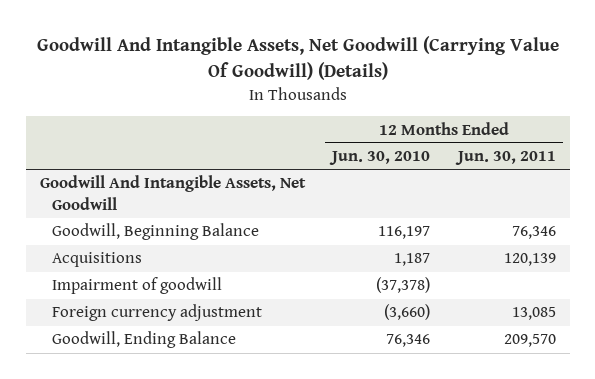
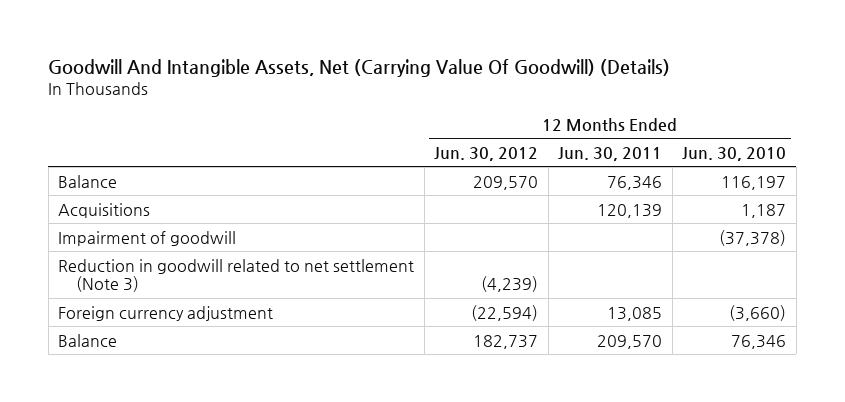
[36,36,559,81] Goodwill And Intangible Assets, Net Goodwill (Carrying Value Of Goodwill) (Details) -> [48,58,671,77] Goodwill And Intangible Assets, Net (Carrying Value Of Goodwill) (Details)
none -> [434,146,539,161] Jun. 30, 2012
[39,175,306,210] Goodwill And Intangible Assets, Net Goodwill -> none
[52,223,260,241] Goodwill, Beginning Balance -> [58,174,118,188] Balance
none -> [58,258,415,293] Reduction in goodwill related to net settlement (Note 3)
[52,331,237,349] Goodwill, Ending Balance -> [58,333,118,347] Balance

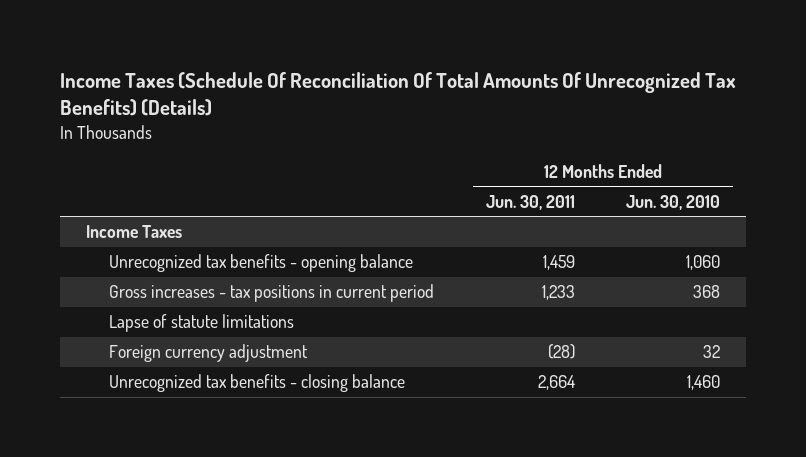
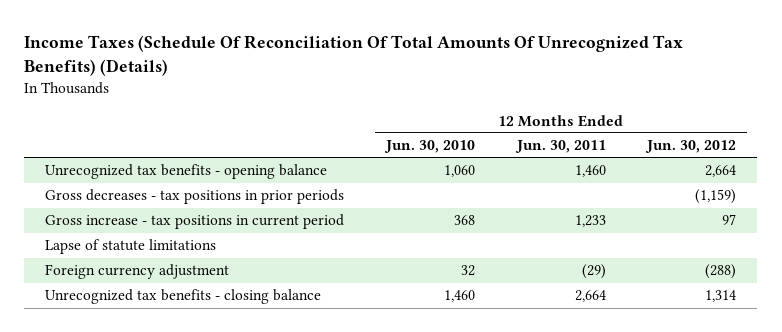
none -> [645,140,737,154] Jun. 30, 2012
[86,225,183,239] Income Taxes -> none
[542,255,575,271] 1,459 -> [574,165,606,178] 1,460
none -> [45,189,345,205] Gross decreases - tax positions in prior periods
[109,284,435,303] Gross increases - tax positions in current period -> [45,214,345,230] Gross increase - tax positions in current period
[547,344,575,360] (28) -> [581,264,606,280] (29)

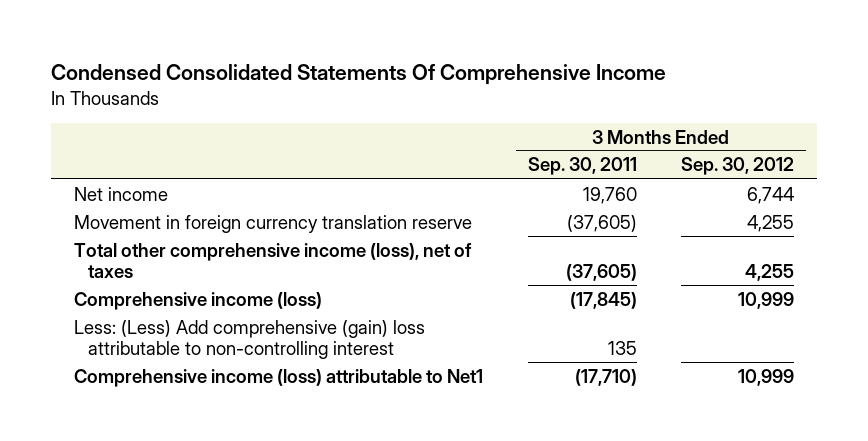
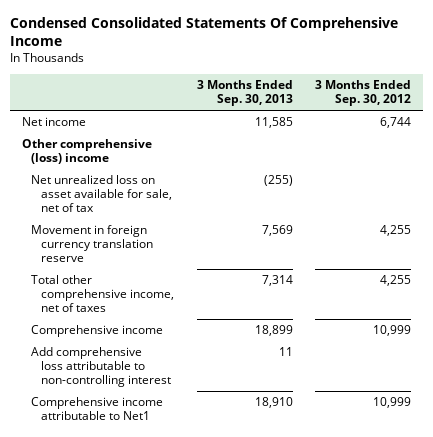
[527,157,637,176] Sep. 30, 2011 -> none
none -> [196,80,293,107] 3 Months Ended Sep. 30, 2013
none -> [21,139,152,165] Other comprehensive (loss) income
none -> [31,175,172,213] Net unrealized loss on asset available for sale, net of tax
[73,242,472,279] Total other comprehensive income (loss), net of taxes -> [31,275,174,313] Total other comprehensive income, net of taxes
[73,291,322,310] Comprehensive income (loss) -> [31,325,164,338] Comprehensive income
[73,319,425,360] Less: (Less) Add comprehensive (gain) loss attributable to non-controlling interest -> [31,347,171,388] Add comprehensive loss attributable to non-controlling interest
[73,368,483,387] Comprehensive income (loss) attributable to Net1 -> [31,397,164,421] Comprehensive income attributable to Net1

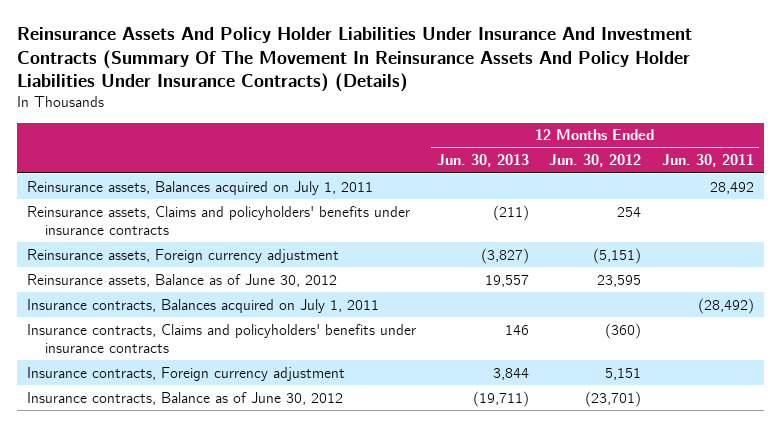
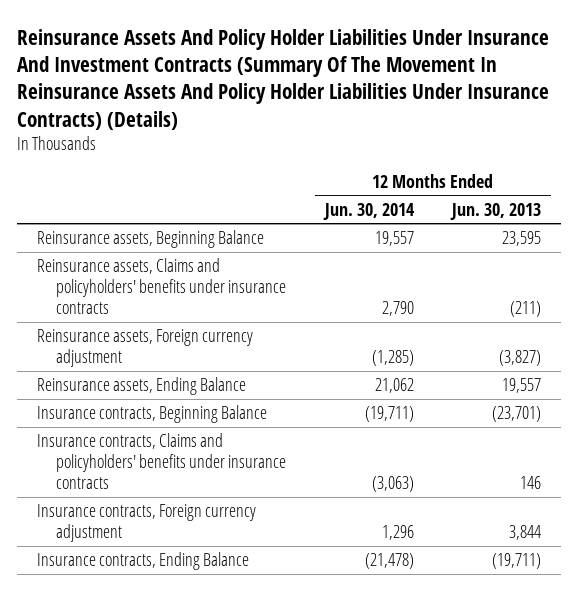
[549,154,642,168] Jun. 30, 2012 -> none
[661,154,754,168] Jun. 30, 2011 -> none
none -> [322,202,415,220] Jun. 30, 2014
[27,180,374,195] Reinsurance assets, Balances acquired on July 1, 2011 -> none
none -> [36,230,264,249] Reinsurance assets, Beginning Balance
[27,298,380,313] Insurance contracts, Balances acquired on July 1, 2011 -> none
[27,273,338,287] Reinsurance assets, Balance as of June 30, 2012 -> [36,377,246,396] Reinsurance assets, Ending Balance
none -> [36,405,267,424] Insurance contracts, Beginning Balance
[27,391,344,405] Insurance contracts, Balance as of June 30, 2012 -> [36,552,249,571] Insurance contracts, Ending Balance

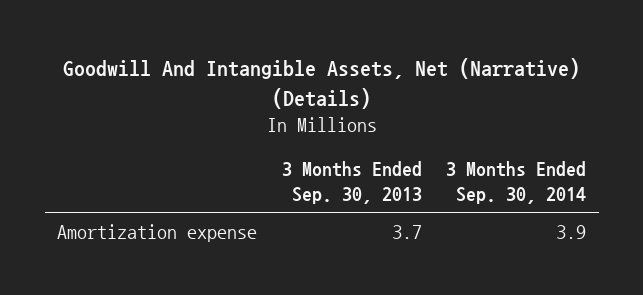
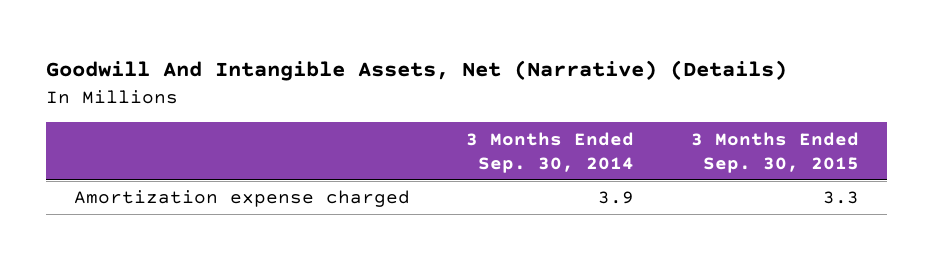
[281,160,422,204] 3 Months Ended Sep. 30, 2013 -> none
none -> [690,131,859,174] 3 Months Ended Sep. 30, 2015
[57,223,258,242] Amortization expense -> [74,190,411,208] Amortization expense charged

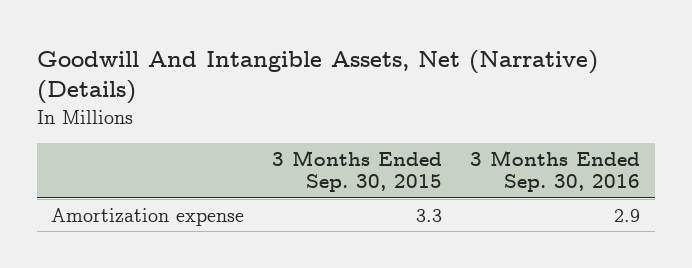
[466,131,635,174] 3 Months Ended Sep. 30, 2014 -> none
none -> [470,149,641,193] 3 Months Ended Sep. 30, 2016
[74,190,411,208] Amortization expense charged -> [51,207,245,226] Amortization expense

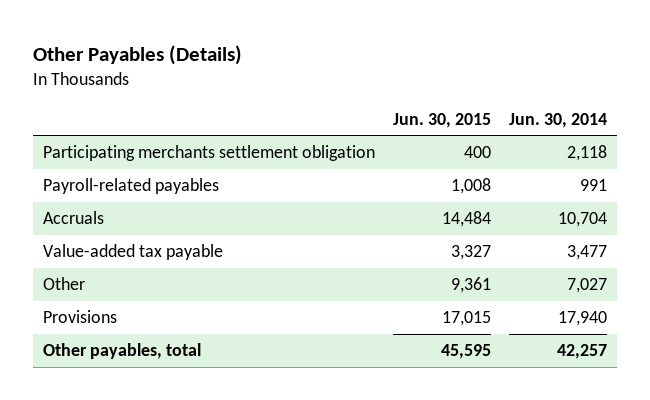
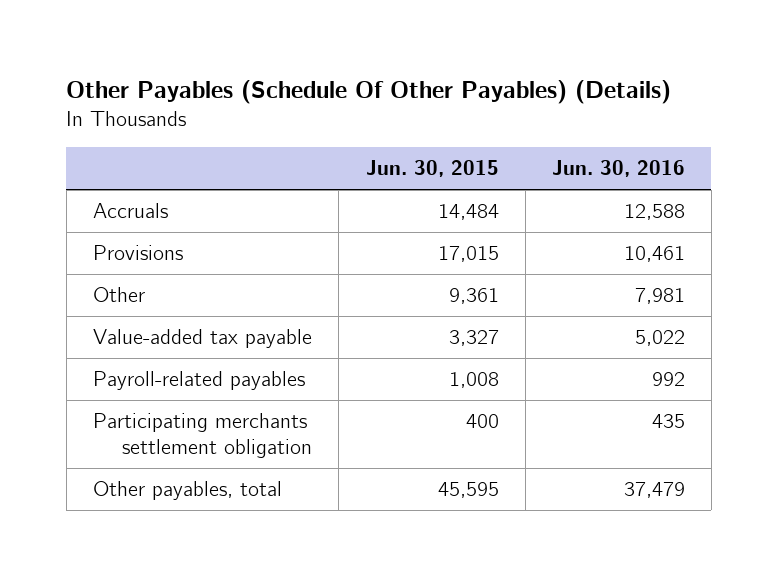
[33,44,243,65] Other Payables (Details) -> [66,80,672,105] Other Payables (Schedule Of Other Payables) (Details)
[509,112,608,128] Jun. 30, 2014 -> none
none -> [551,160,685,178] Jun. 30, 2016
[42,277,85,291] Other -> [92,287,145,303] Other
[42,244,223,261] Value-added tax payable -> [92,329,312,349] Value-added tax payable
[42,178,219,195] Payroll-related payables -> [92,371,305,391] Payroll-related payables
[42,145,375,162] Participating merchants settlement obligation -> [92,413,313,459] Participating merchants settlement obligation

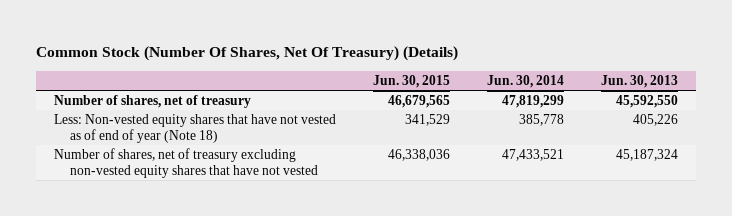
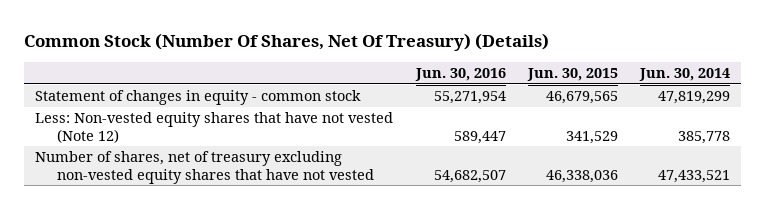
[600,74,678,88] Jun. 30, 2013 -> none
none -> [414,68,506,82] Jun. 30, 2016
[54,95,252,109] Number of shares, net of treasury -> [35,90,362,106] Statement of changes in equity - common stock
[54,114,337,144] Less: Non-vested equity shares that have not vested as of end of year (Note 18) -> [35,112,394,143] Less: Non-vested equity shares that have not vested (Note 12)

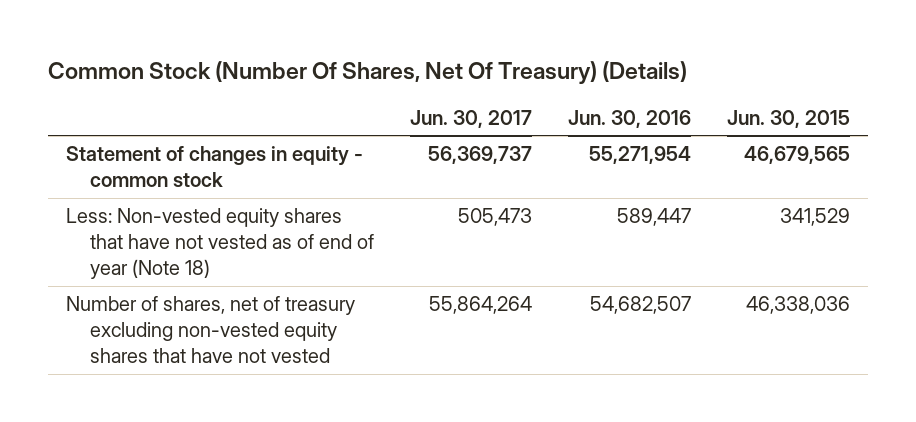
[639,68,731,82] Jun. 30, 2014 -> none
none -> [410,109,533,128] Jun. 30, 2017
[35,112,394,143] Less: Non-vested equity shares that have not vested (Note 12) -> [65,208,375,280] Less: Non-vested equity shares that have not vested as of end of year (Note 18)

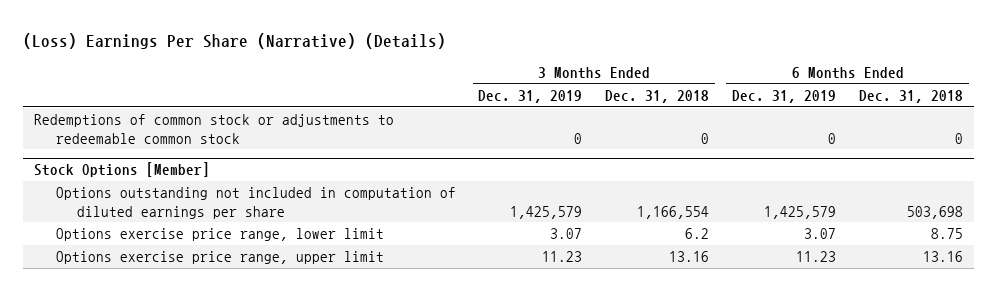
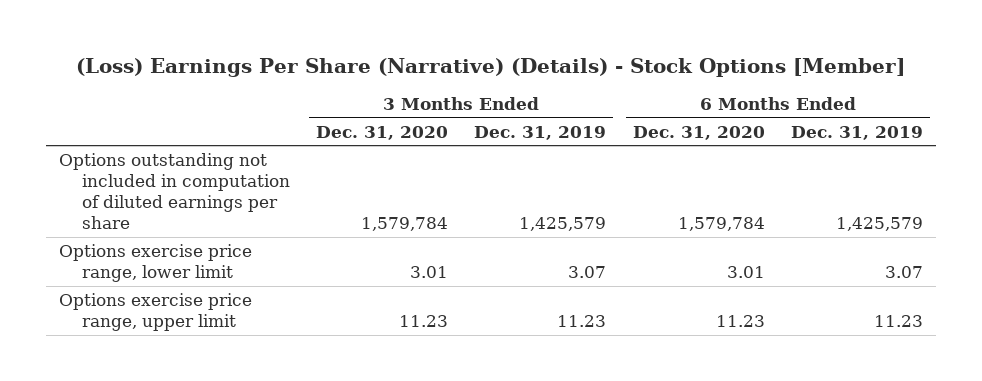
[22,32,446,49] (Loss) Earnings Per Share (Narrative) (Details) -> [76,57,906,77] (Loss) Earnings Per Share (Narrative) (Details) - Stock Options [Member]
[605,89,710,103] Dec. 31, 2018 -> none
[858,89,963,103] Dec. 31, 2018 -> none
none -> [316,125,449,140] Dec. 31, 2020
none -> [632,125,765,140] Dec. 31, 2020
[34,114,395,144] Redemptions of common stock or adjustments to redeemable common stock -> none
[34,162,211,178] Stock Options [Member] -> none

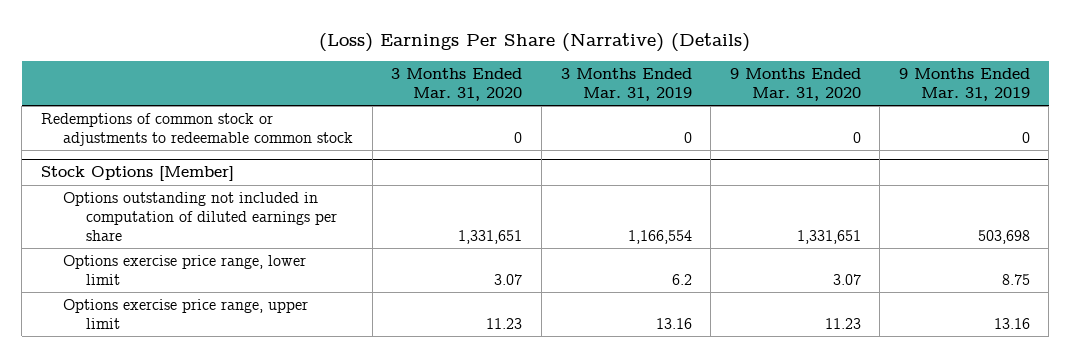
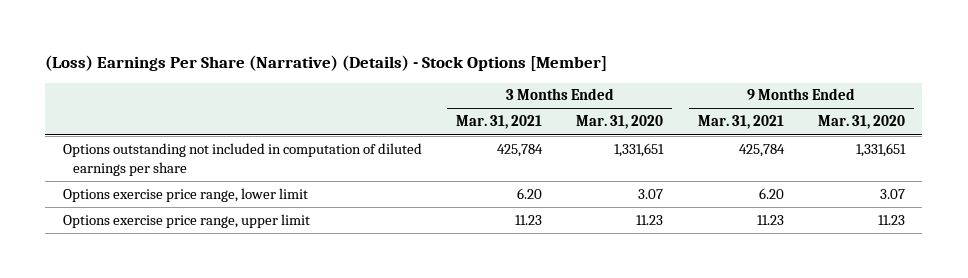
[319,32,751,52] (Loss) Earnings Per Share (Narrative) (Details) -> [45,54,608,71] (Loss) Earnings Per Share (Narrative) (Details) - Stock Options [Member]
[560,68,692,102] 3 Months Ended Mar. 31, 2019 -> none
[898,68,1030,102] 9 Months Ended Mar. 31, 2019 -> none
none -> [455,115,542,130] Mar. 31, 2021
none -> [697,115,784,130] Mar. 31, 2021
[41,112,354,146] Redemptions of common stock or adjustments to redeemable common stock -> none
[41,166,235,182] Stock Options [Member] -> none

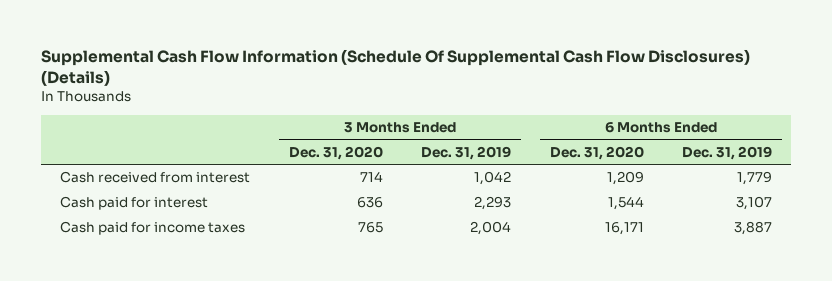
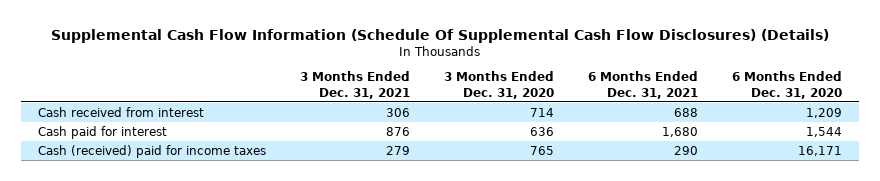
[421,145,512,160] Dec. 31, 2019 -> none
[681,145,772,160] Dec. 31, 2019 -> none
none -> [300,71,411,99] 3 Months Ended Dec. 31, 2021
none -> [588,71,699,99] 6 Months Ended Dec. 31, 2021
[60,221,246,236] Cash paid for income taxes -> [38,144,267,158] Cash (received) paid for income taxes

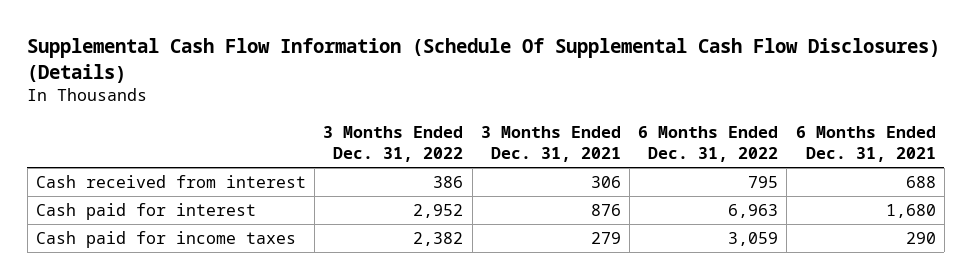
[444,71,555,99] 3 Months Ended Dec. 31, 2020 -> none
[732,71,843,99] 6 Months Ended Dec. 31, 2020 -> none
none -> [323,125,464,163] 3 Months Ended Dec. 31, 2022
none -> [638,125,779,163] 6 Months Ended Dec. 31, 2022
[38,144,267,158] Cash (received) paid for income taxes -> [36,230,297,248] Cash paid for income taxes

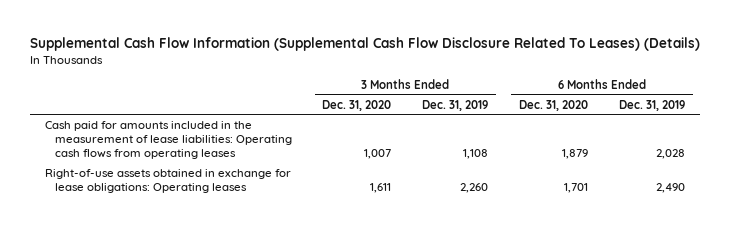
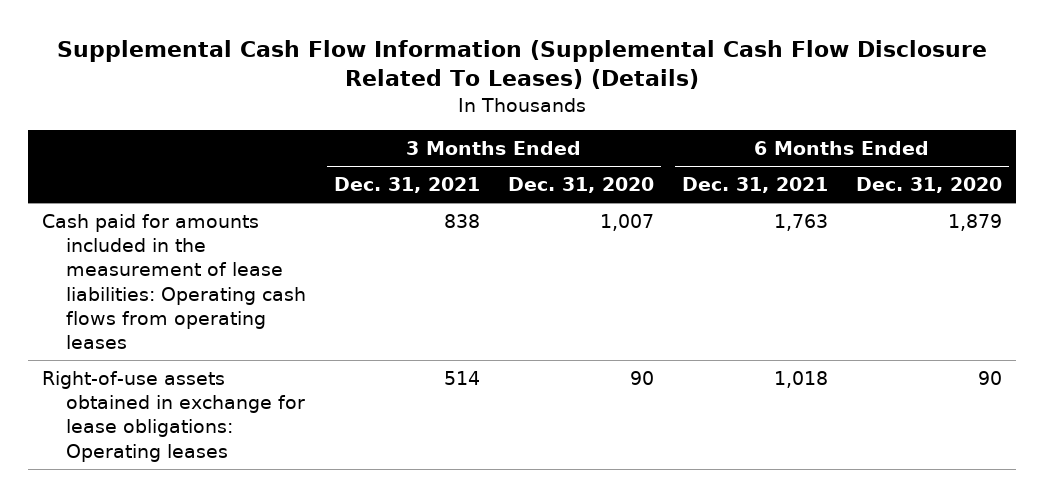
[422,99,489,111] Dec. 31, 2019 -> none
[618,99,685,111] Dec. 31, 2019 -> none
none -> [333,177,480,194] Dec. 31, 2021
none -> [681,177,828,194] Dec. 31, 2021
[370,183,392,194] 1,611 -> [629,370,654,385] 90
[564,183,589,194] 1,701 -> [977,370,1002,385] 90

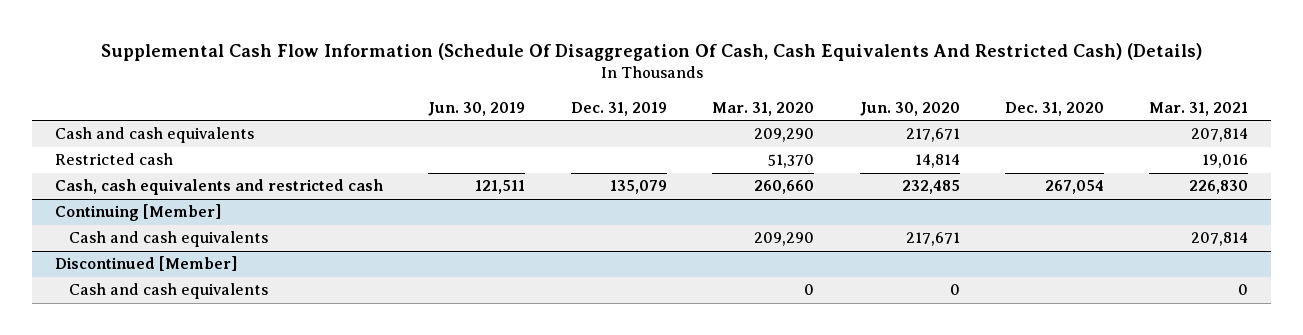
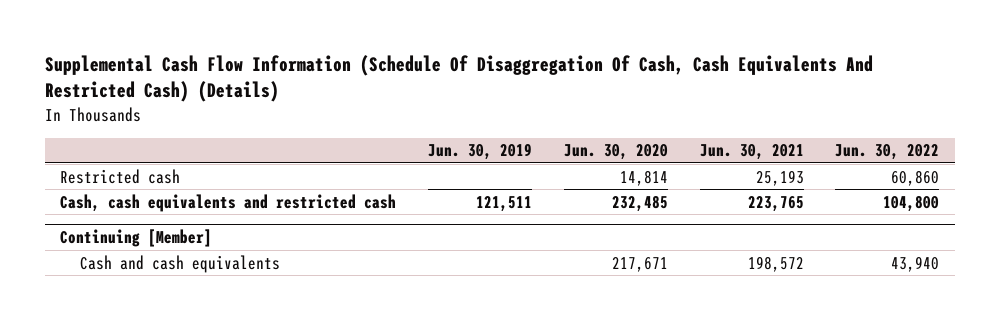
[570,101,667,116] Dec. 31, 2019 -> none
[712,101,815,116] Mar. 31, 2020 -> none
[1004,101,1104,116] Dec. 31, 2020 -> none
[1149,101,1249,116] Mar. 31, 2021 -> none
none -> [699,144,804,161] Jun. 30, 2021
none -> [835,144,940,161] Jun. 30, 2022
[55,127,255,144] Cash and cash equivalents -> none
[55,256,238,272] Discontinued [Member] -> none
[68,283,268,300] Cash and cash equivalents -> none

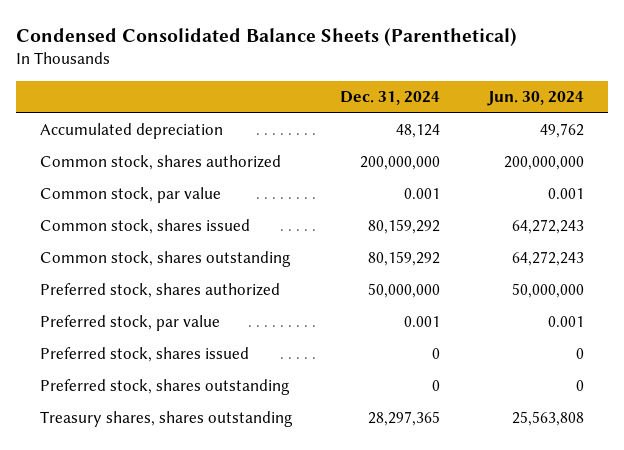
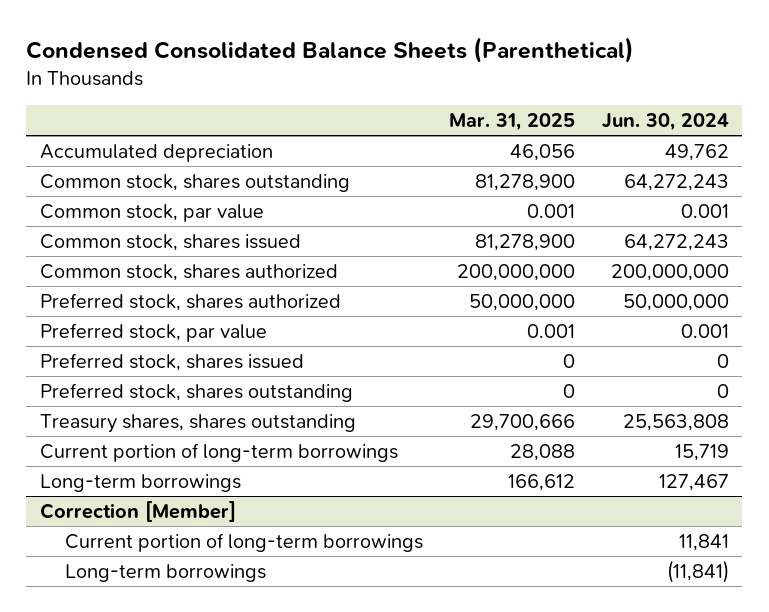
[339,91,440,106] Dec. 31, 2024 -> none
none -> [449,112,576,131] Mar. 31, 2025
[39,251,291,268] Common stock, shares outstanding -> [39,173,350,192] Common stock, shares outstanding
[39,155,281,171] Common stock, shares authorized -> [39,263,338,281] Common stock, shares authorized
none -> [39,442,398,462] Current portion of long-term borrowings
none -> [39,473,241,492] Long-term borrowings
none -> [39,500,236,522] Correction [Member]
none -> [64,532,423,552] Current portion of long-term borrowings
none -> [64,563,266,582] Long-term borrowings

